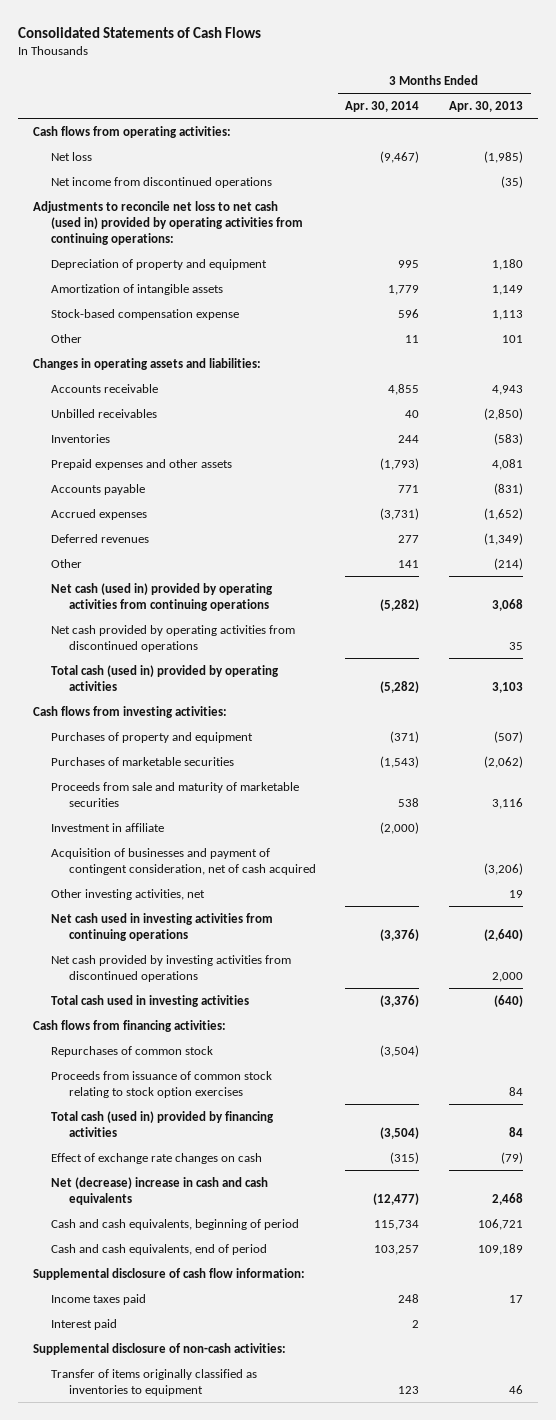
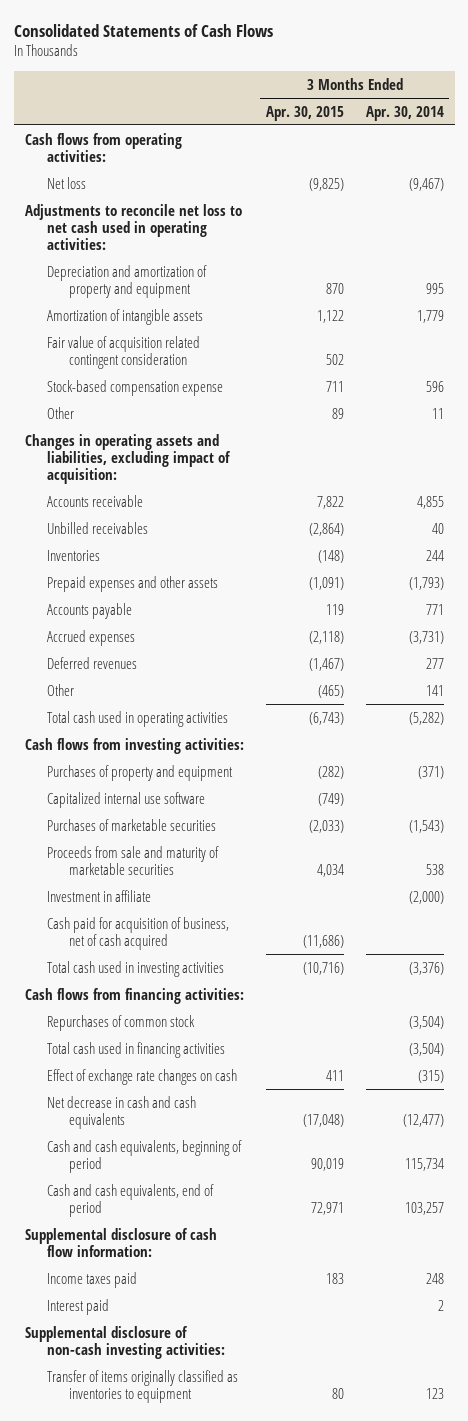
[449,100,524,112] Apr. 30, 2013 -> none
none -> [265,105,344,121] Apr. 30, 2015
[50,176,272,188] Net income from discontinued operations -> none
[32,200,303,245] Adjustments to reconcile net loss to net cash (used in) provided by operating activities from continuing operations: -> [24,203,242,250] Adjustments to reconcile net loss to net cash used in operating activities:
[50,258,267,270] Depreciation of property and equipment -> [46,264,207,298] Depreciation and amortization of property and equipment
none -> [46,335,200,369] Fair value of acquisition related contingent consideration
[32,357,261,370] Changes in operating assets and liabilities: -> [24,433,231,484] Changes in operating assets and liabilities, excluding impact of acquisition:
[50,624,295,652] Net cash provided by operating activities from discontinued operations -> none
[50,664,279,691] Total cash (used in) provided by operating activities -> none
[50,582,273,611] Net cash (used in) provided by operating activities from continuing operations -> [46,710,228,727] Total cash used in operating activities
none -> [46,791,205,808] Capitalized internal use software
[50,888,205,900] Other investing activities, net -> none
[50,912,273,941] Net cash used in investing activities from continuing operations -> none
[50,954,291,982] Net cash provided by investing activities from discontinued operations -> none
[50,847,316,875] Acquisition of businesses and payment of contingent consideration, net of cash acquired -> [46,916,229,950] Cash paid for acquisition of business, net of cash acquired
[50,1070,272,1098] Proceeds from issuance of common stock relating to stock option exercises -> none
[50,1110,274,1137] Total cash (used in) provided by financing activities -> [46,1041,225,1058] Total cash used in financing activities
[50,1176,268,1205] Net (decrease) increase in cash and cash equivalents -> [46,1095,196,1129] Net decrease in cash and cash equivalents
[32,1342,286,1355] Supplemental disclosure of non-cash activities: -> [24,1325,225,1359] Supplemental disclosure of non-cash investing activities:

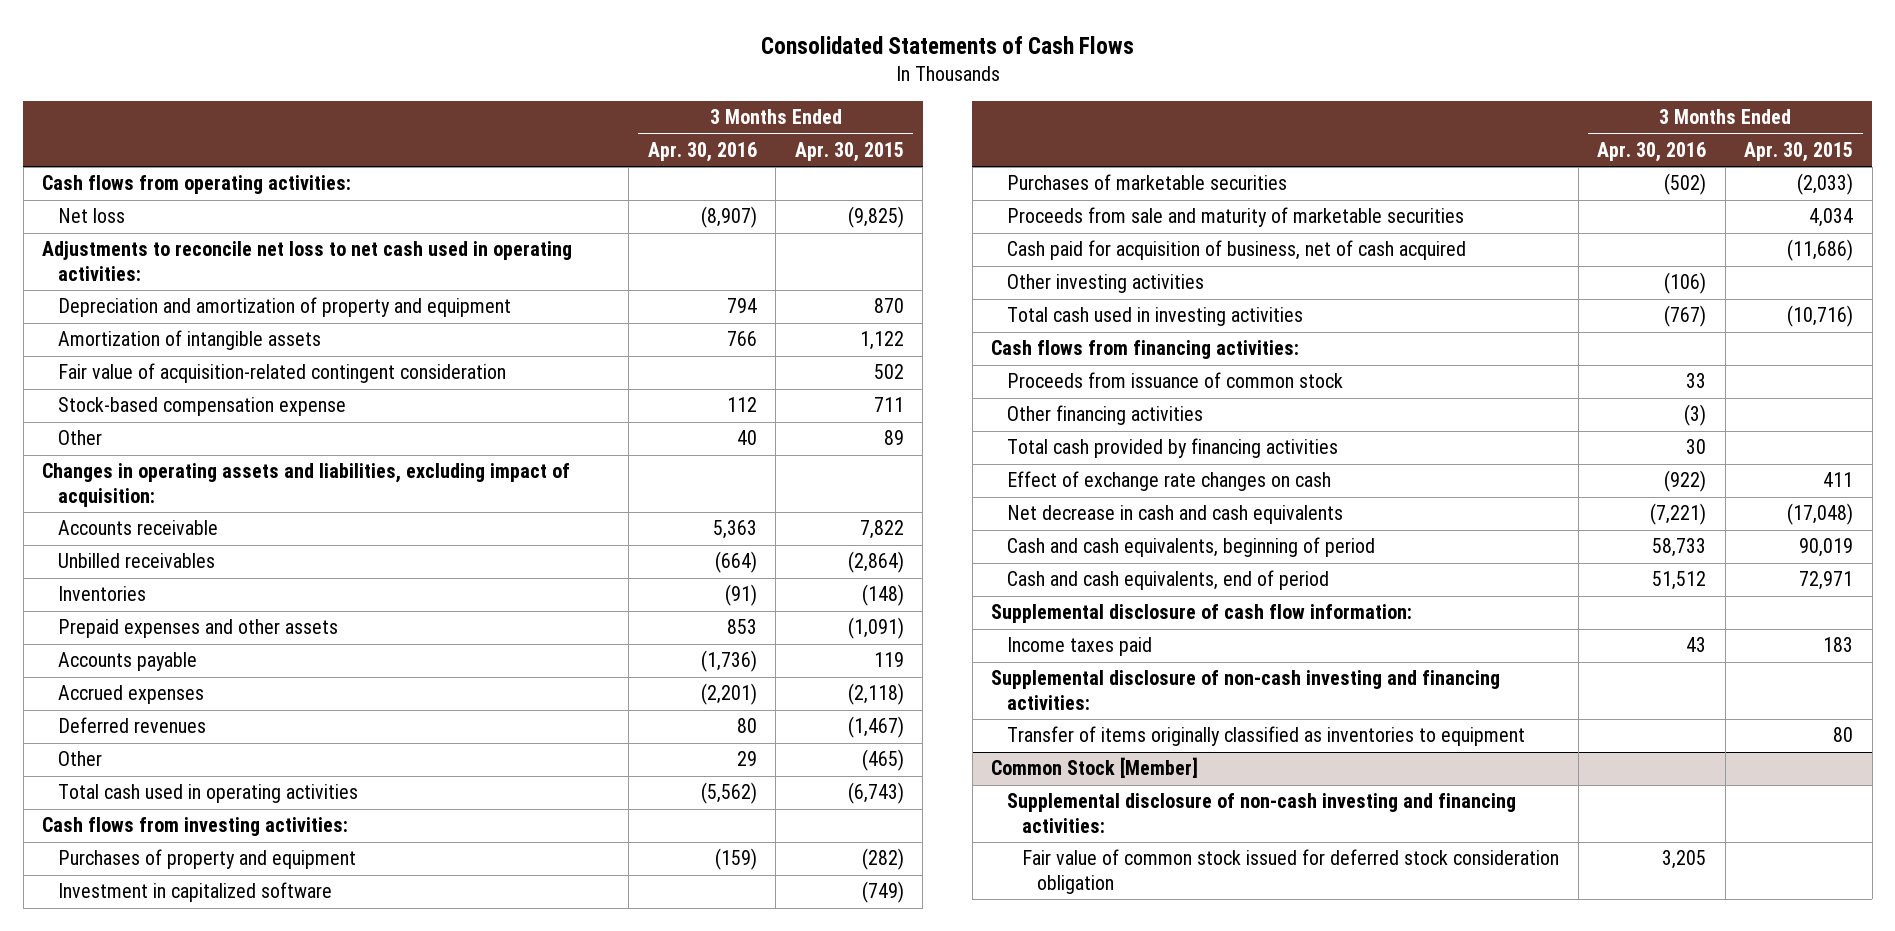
[365,105,444,121] Apr. 30, 2014 -> none
none -> [647,141,757,162] Apr. 30, 2016
[46,335,200,369] Fair value of acquisition related contingent consideration -> [57,363,506,384] Fair value of acquisition-related contingent consideration
[46,791,205,808] Capitalized internal use software -> [57,882,332,903] Investment in capitalized software
[46,889,151,902] Investment in affiliate -> none
none -> [1006,274,1204,294] Other investing activities
[46,1014,195,1031] Repurchases of common stock -> none
none -> [1006,372,1343,389] Proceeds from issuance of common stock
none -> [1006,405,1203,426] Other financing activities
[46,1041,225,1058] Total cash used in financing activities -> [1006,438,1338,459] Total cash provided by financing activities
[46,1298,109,1315] Interest paid -> none
[24,1325,225,1359] Supplemental disclosure of non-cash investing activities: -> [991,670,1501,710] Supplemental disclosure of non-cash investing and financing activities:
none -> [991,757,1199,779] Common Stock [Member]
none -> [1006,793,1516,833] Supplemental disclosure of non-cash investing and financing activities:
none -> [1022,849,1560,894] Fair value of common stock issued for deferred stock consideration obligation

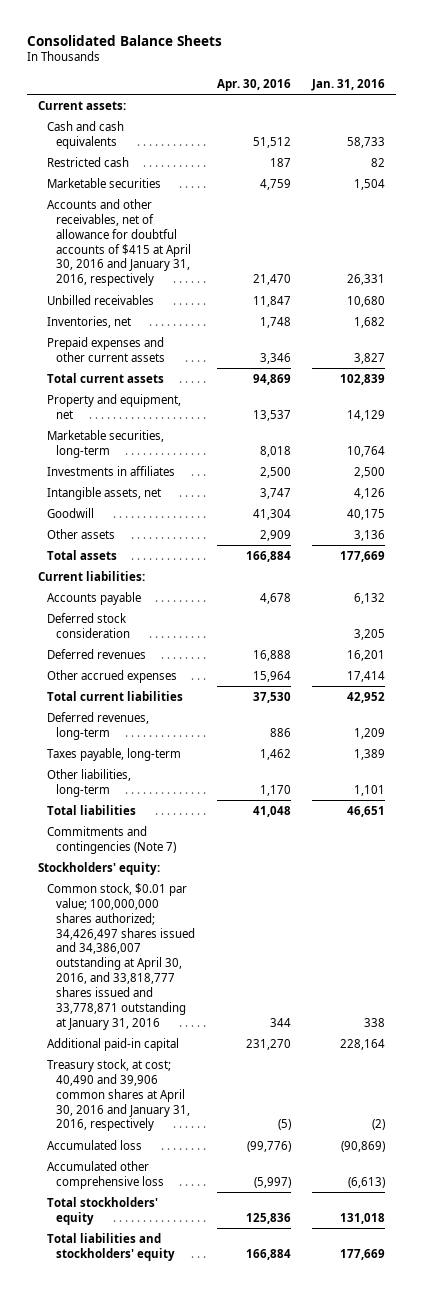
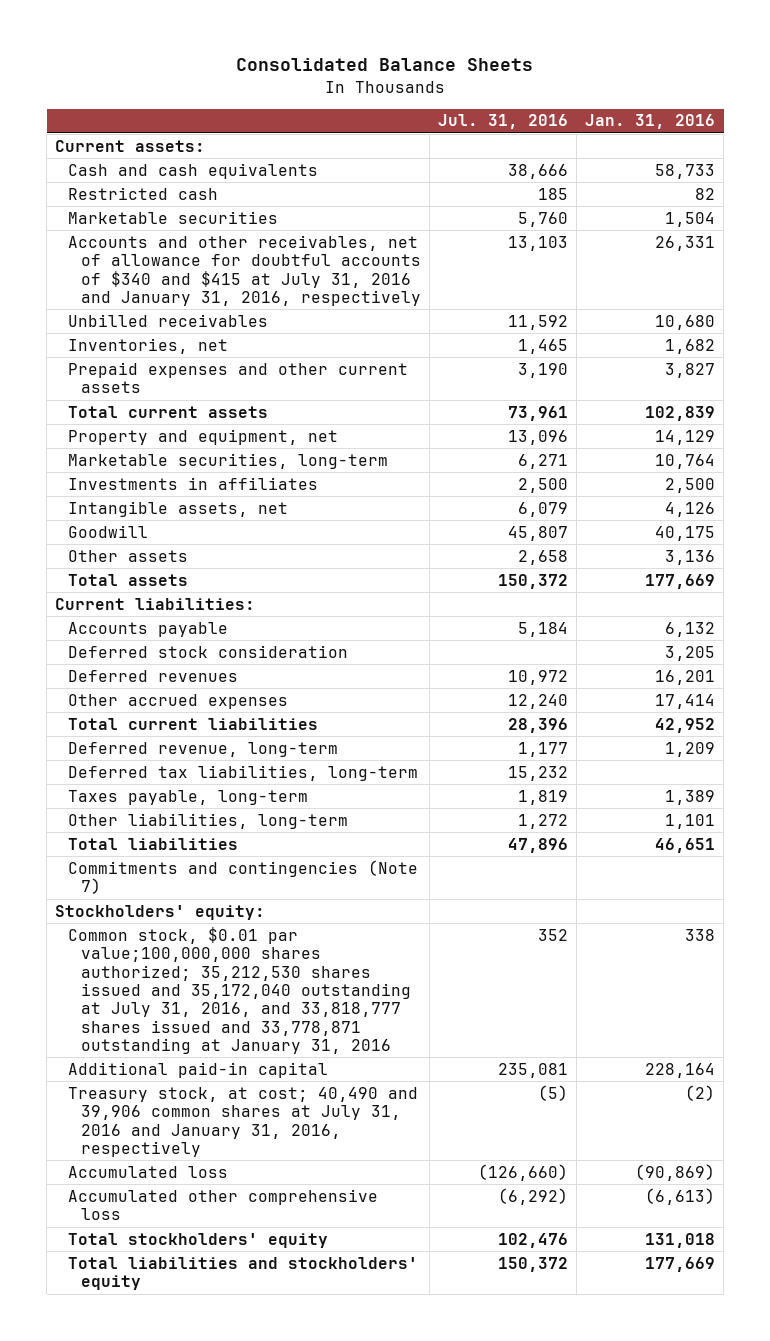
[216,78,291,91] Apr. 30, 2016 -> none
none -> [438,114,569,130] Jul. 31, 2016
[47,198,192,287] Accounts and other receivables, net of allowance for doubtful accounts of $415 at April 30, 2016 and January 31, 2016, respectively -> [68,234,422,306] Accounts and other receivables, net of allowance for doubtful accounts of $340 and $415 at July 31, 2016 and January 31, 2016, respectively
[47,711,150,740] Deferred revenues, long-term -> [68,741,339,757] Deferred revenue, long-term
none -> [68,764,419,781] Deferred tax liabilities, long-term
[47,882,196,1031] Common stock, $0.01 par value; 100,000,000 shares authorized; 34,426,497 shares issued and 34,386,007 outstanding at April 30, 2016, and 33,818,777 shares issued and 33,778,871 outstanding at January 31, 2016 -> [68,926,412,1055] Common stock, $0.01 par value;100,000,000 shares authorized; 35,212,530 shares issued and 35,172,040 outstanding at July 31, 2016, and 33,818,777 shares issued and 33,778,871 outstanding at January 31, 2016
[47,1058,191,1132] Treasury stock, at cost; 40,490 and 39,906 common shares at April 30, 2016 and January 31, 2016, respectively -> [68,1086,419,1157] Treasury stock, at cost; 40,490 and 39,906 common shares at July 31, 2016 and January 31, 2016, respectively

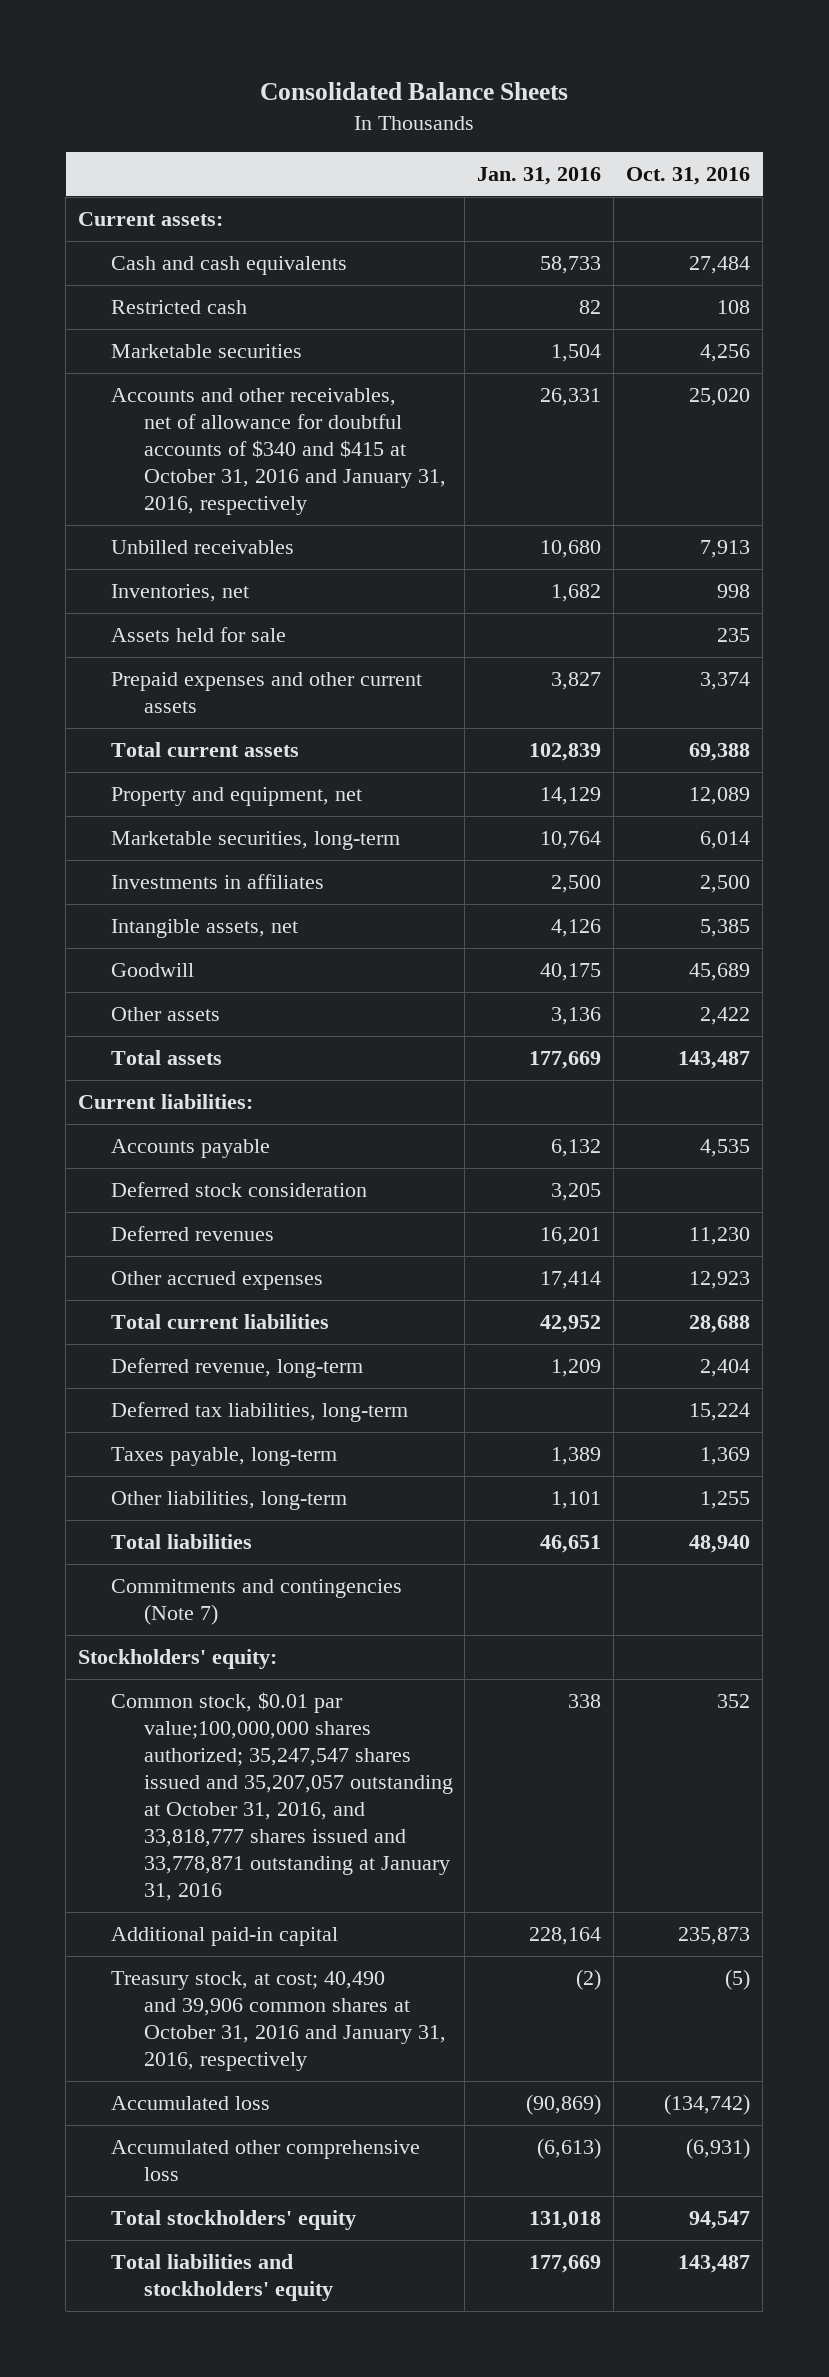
[438,114,569,130] Jul. 31, 2016 -> none
none -> [626,166,751,185] Oct. 31, 2016
[68,234,422,306] Accounts and other receivables, net of allowance for doubtful accounts of $340 and $415 at July 31, 2016 and January 31, 2016, respectively -> [110,388,446,516] Accounts and other receivables, net of allowance for doubtful accounts of $340 and $415 at October 31, 2016 and January 31, 2016, respectively
none -> [110,627,286,643] Assets held for sale
[68,926,412,1055] Common stock, $0.01 par value;100,000,000 shares authorized; 35,212,530 shares issued and 35,172,040 outstanding at July 31, 2016, and 33,818,777 shares issued and 33,778,871 outstanding at January 31, 2016 -> [110,1692,453,1902] Common stock, $0.01 par value;100,000,000 shares authorized; 35,247,547 shares issued and 35,207,057 outstanding at October 31, 2016, and 33,818,777 shares issued and 33,778,871 outstanding at January 31, 2016
[68,1086,419,1157] Treasury stock, at cost; 40,490 and 39,906 common shares at July 31, 2016 and January 31, 2016, respectively -> [110,1971,446,2072] Treasury stock, at cost; 40,490 and 39,906 common shares at October 31, 2016 and January 31, 2016, respectively

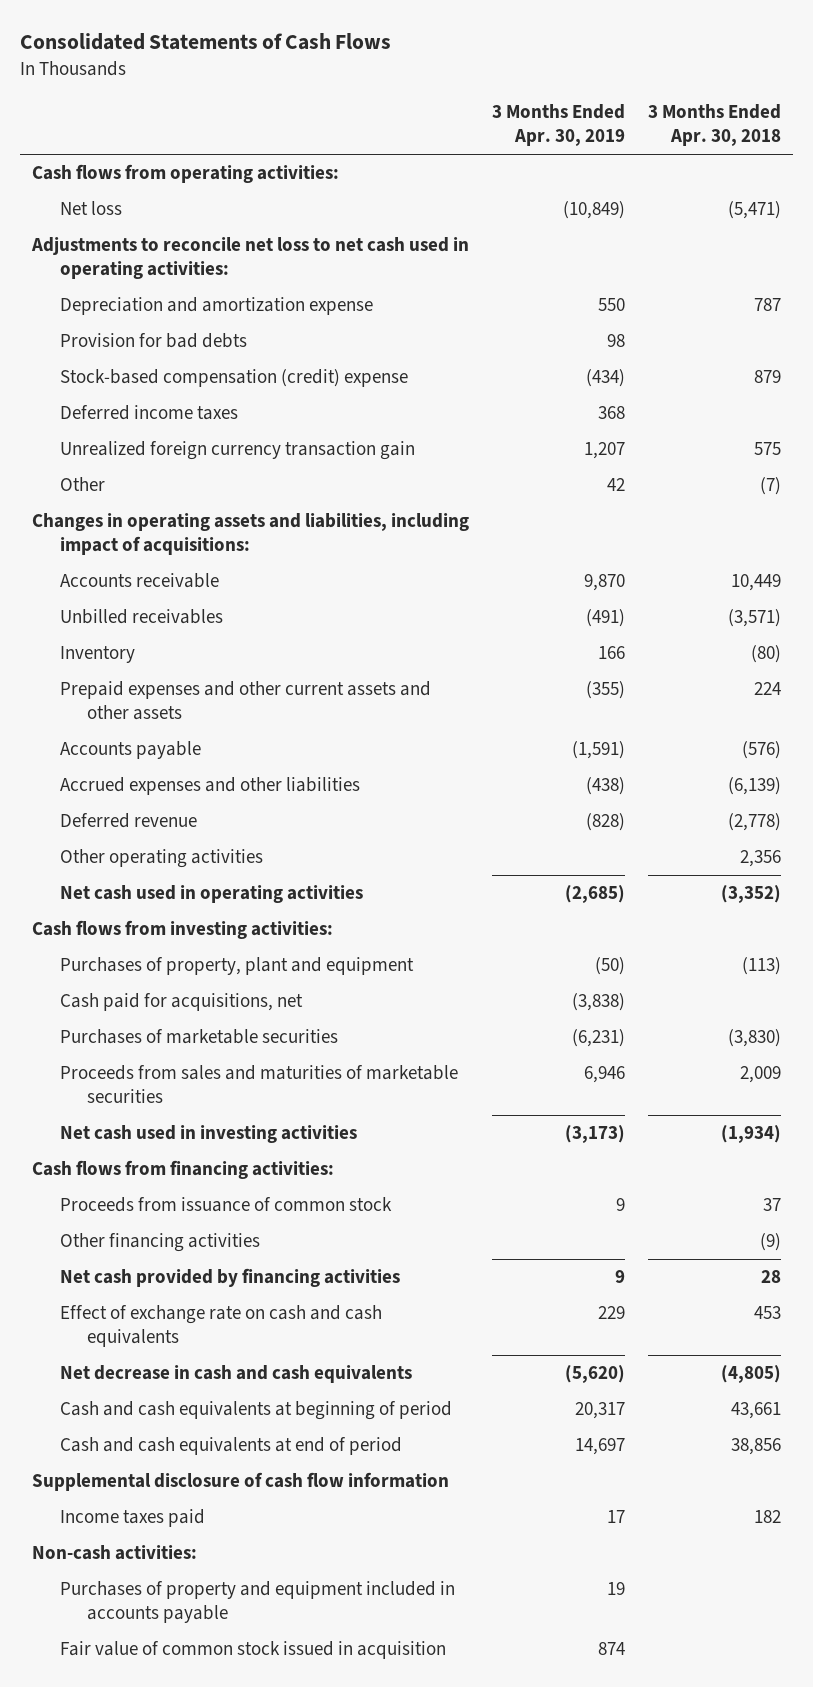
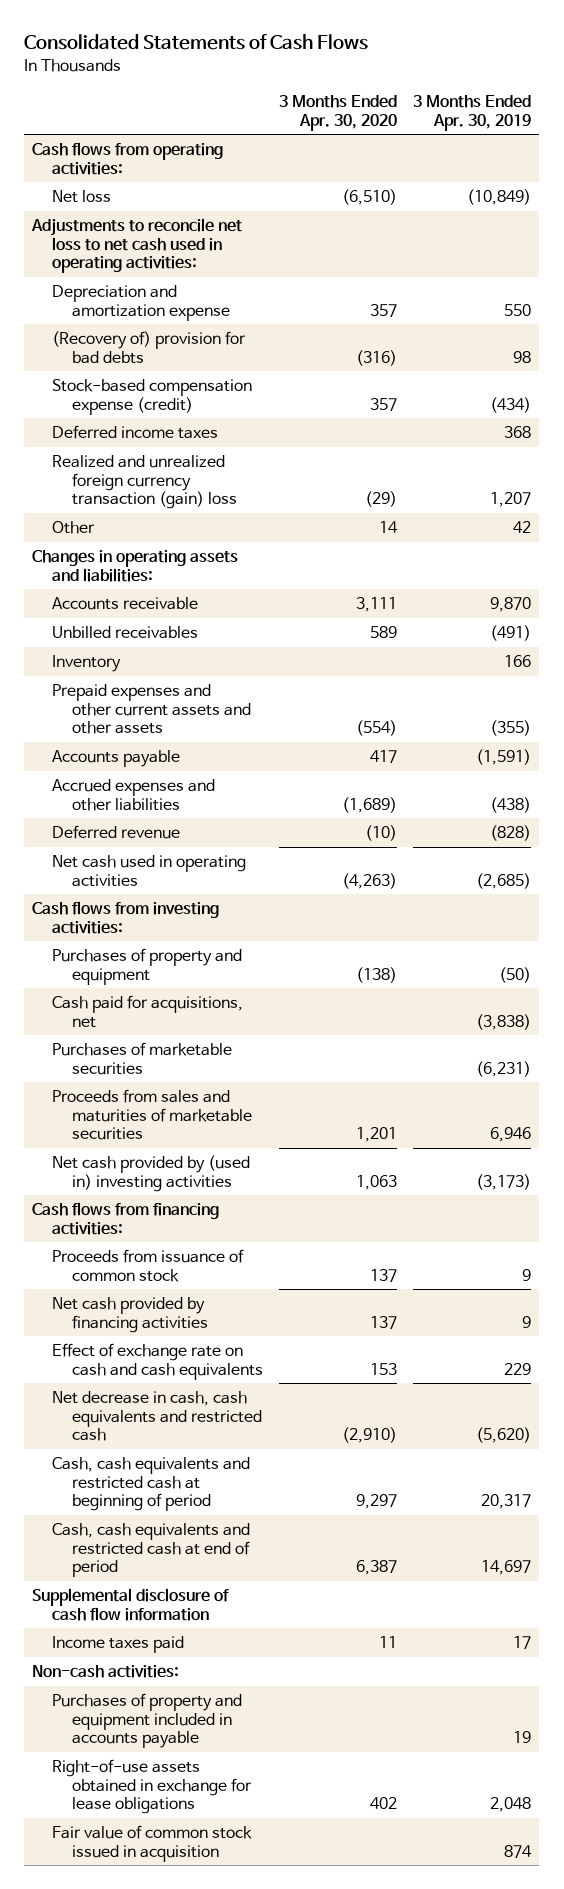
[648,104,782,147] 3 Months Ended Apr. 30, 2018 -> none
none -> [278,94,397,131] 3 Months Ended Apr. 30, 2020
[59,333,247,349] Provision for bad debts -> [51,331,246,364] (Recovery of) provision for bad debts
[59,369,408,388] Stock-based compensation (credit) expense -> [51,379,252,415] Stock-based compensation expense (credit)
[59,441,415,461] Unrealized foreign currency transaction gain -> [51,455,237,510] Realized and unrealized foreign currency transaction (gain) loss
[31,513,469,556] Changes in operating assets and liabilities, including impact of acquisitions: -> [32,550,239,582] Changes in operating assets and liabilities:
[59,849,263,869] Other operating activities -> none
[59,957,414,976] Purchases of property, plant and equipment -> [51,948,242,985] Purchases of property and equipment
[59,1125,357,1144] Net cash used in investing activities -> [51,1155,250,1192] Net cash provided by (used in) investing activities
[59,1233,260,1253] Other financing activities -> none
[59,1365,412,1384] Net decrease in cash and cash equivalents -> [51,1391,262,1442] Net decrease in cash, cash equivalents and restricted cash
[59,1401,452,1421] Cash and cash equivalents at beginning of period -> [51,1457,250,1512] Cash, cash equivalents and restricted cash at beginning of period
[59,1437,402,1456] Cash and cash equivalents at end of period -> [51,1523,250,1578] Cash, cash equivalents and restricted cash at end of period
none -> [51,1759,252,1815] Right-of-use assets obtained in exchange for lease obligations

